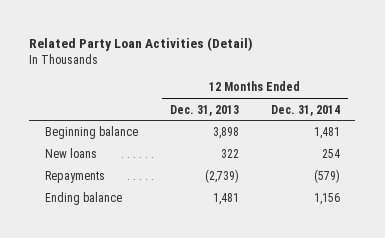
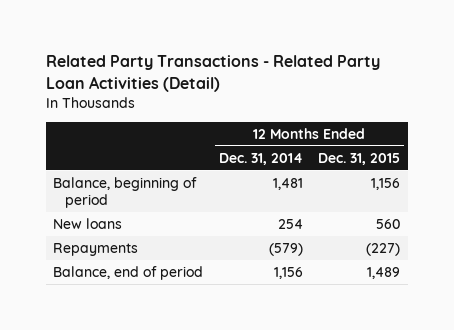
[29,36,254,51] Related Party Loan Activities (Detail) -> [45,55,380,93] Related Party Transactions - Related Party Loan Activities (Detail)
[169,104,239,116] Dec. 31, 2013 -> none
none -> [318,152,401,165] Dec. 31, 2015
[45,126,139,140] Beginning balance -> [53,176,198,209] Balance, beginning of period
[45,192,123,206] Ending balance -> [53,265,204,280] Balance, end of period

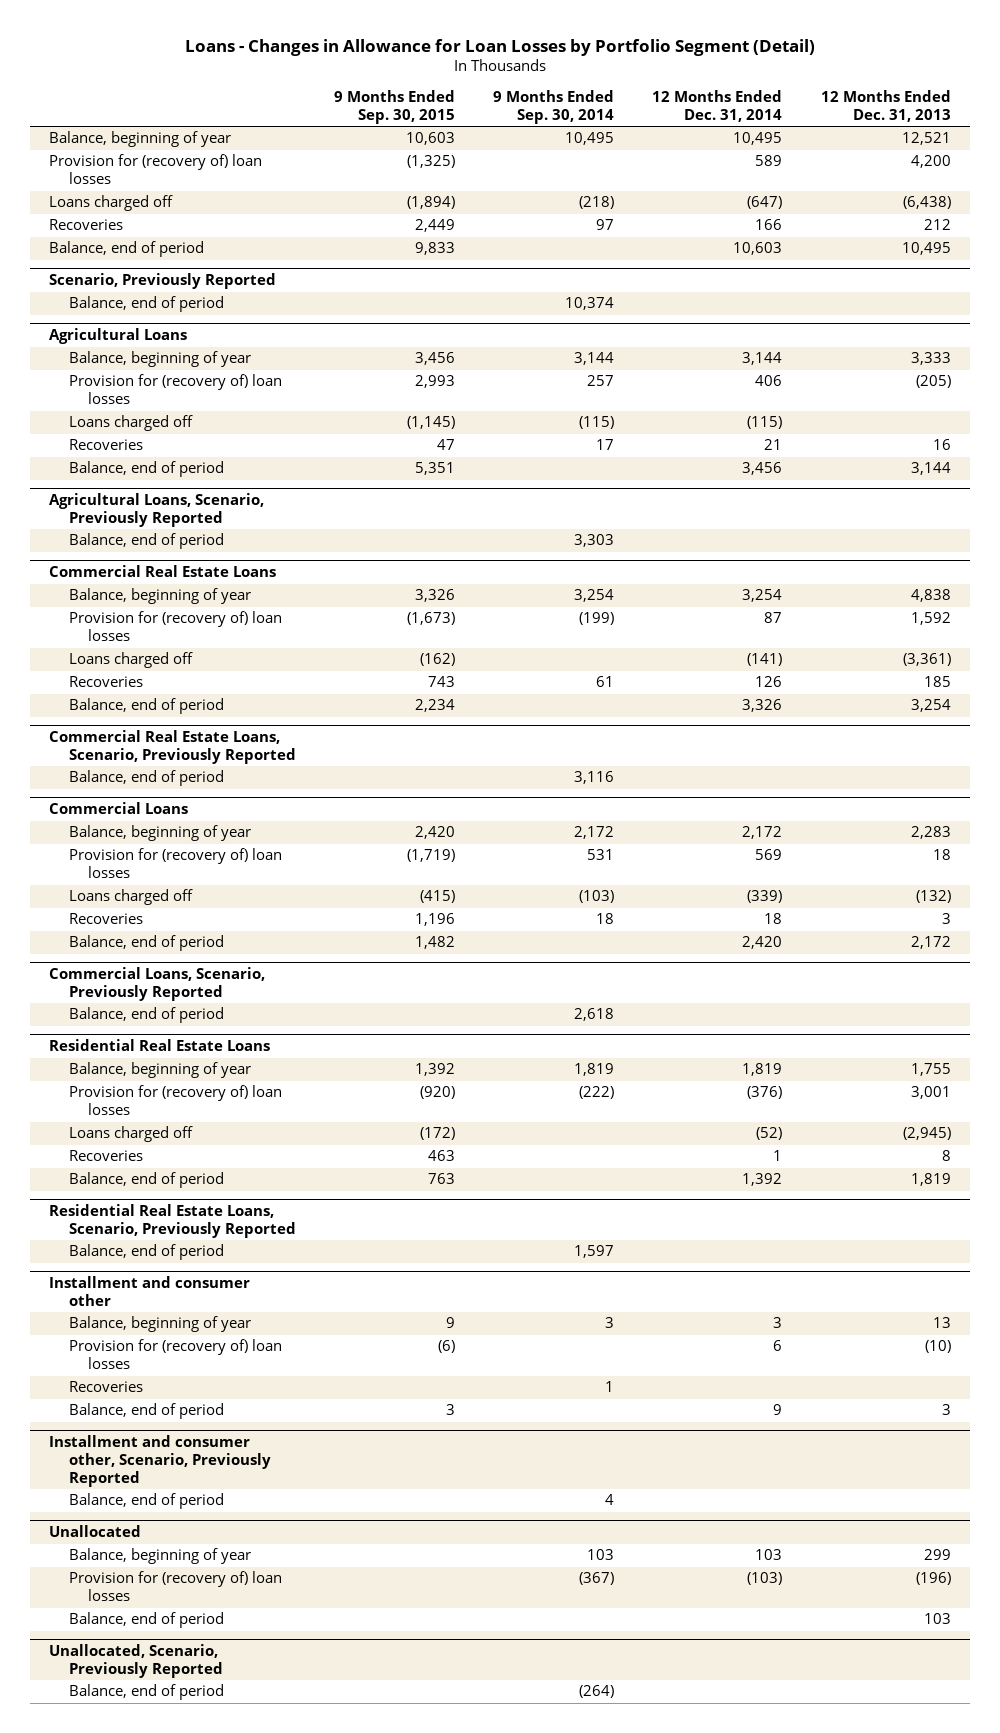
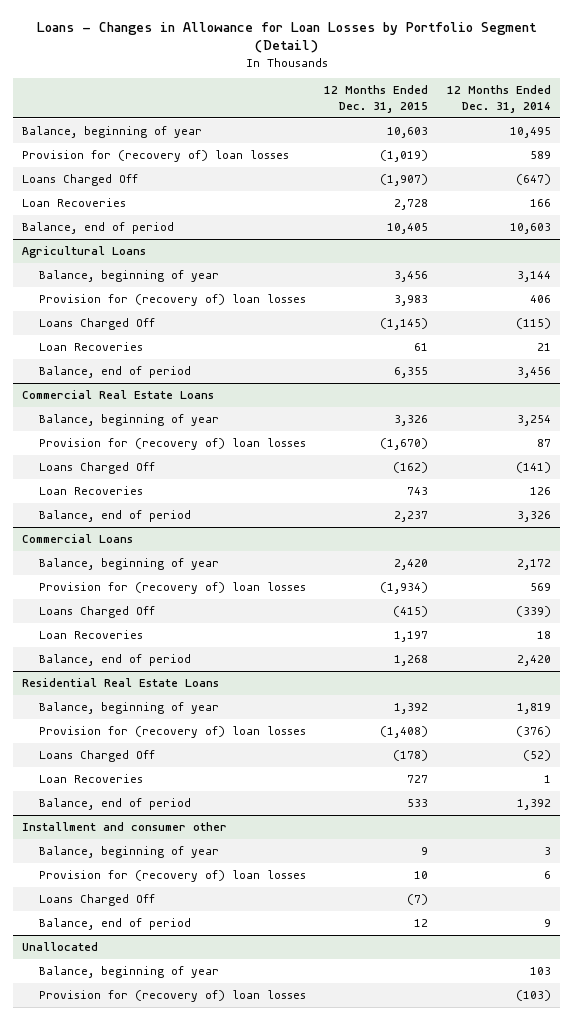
[333,90,455,124] 9 Months Ended Sep. 30, 2015 -> none
[493,90,615,124] 9 Months Ended Sep. 30, 2014 -> none
[820,90,951,122] 12 Months Ended Dec. 31, 2013 -> none
none -> [324,85,429,113] 12 Months Ended Dec. 31, 2015
[49,195,174,212] Loans charged off -> [22,174,139,187] Loans Charged Off
[49,219,124,231] Recoveries -> [22,198,127,208] Loan Recoveries
[49,273,277,290] Scenario, Previously Reported -> none
[68,296,224,313] Balance, end of period -> none
[68,415,193,432] Loans charged off -> [38,318,155,331] Loans Charged Off
[68,439,143,451] Recoveries -> [38,342,143,352] Loan Recoveries
[49,493,265,528] Agricultural Loans, Scenario, Previously Reported -> none
[68,533,224,550] Balance, end of period -> none
[68,652,193,669] Loans charged off -> [38,462,155,475] Loans Charged Off
[68,676,143,688] Recoveries -> [38,486,143,496] Loan Recoveries
[49,730,296,765] Commercial Real Estate Loans, Scenario, Previously Reported -> none
[68,770,224,787] Balance, end of period -> none
[68,889,193,906] Loans charged off -> [38,606,155,619] Loans Charged Off
[68,913,143,925] Recoveries -> [38,630,143,640] Loan Recoveries
[49,967,266,1002] Commercial Loans, Scenario, Previously Reported -> none
[68,1007,224,1024] Balance, end of period -> none
[68,1126,193,1143] Loans charged off -> [38,750,155,763] Loans Charged Off
[68,1150,143,1162] Recoveries -> [38,774,143,784] Loan Recoveries
[49,1204,296,1239] Residential Real Estate Loans, Scenario, Previously Reported -> none
[68,1244,224,1261] Balance, end of period -> none
[68,1381,143,1393] Recoveries -> none
none -> [38,894,155,907] Loans Charged Off
[49,1435,271,1488] Installment and consumer other, Scenario, Previously Reported -> none
[68,1493,224,1510] Balance, end of period -> none
[68,1612,224,1629] Balance, end of period -> none
[49,1644,223,1679] Unallocated, Scenario, Previously Reported -> none
[68,1684,224,1701] Balance, end of period -> none

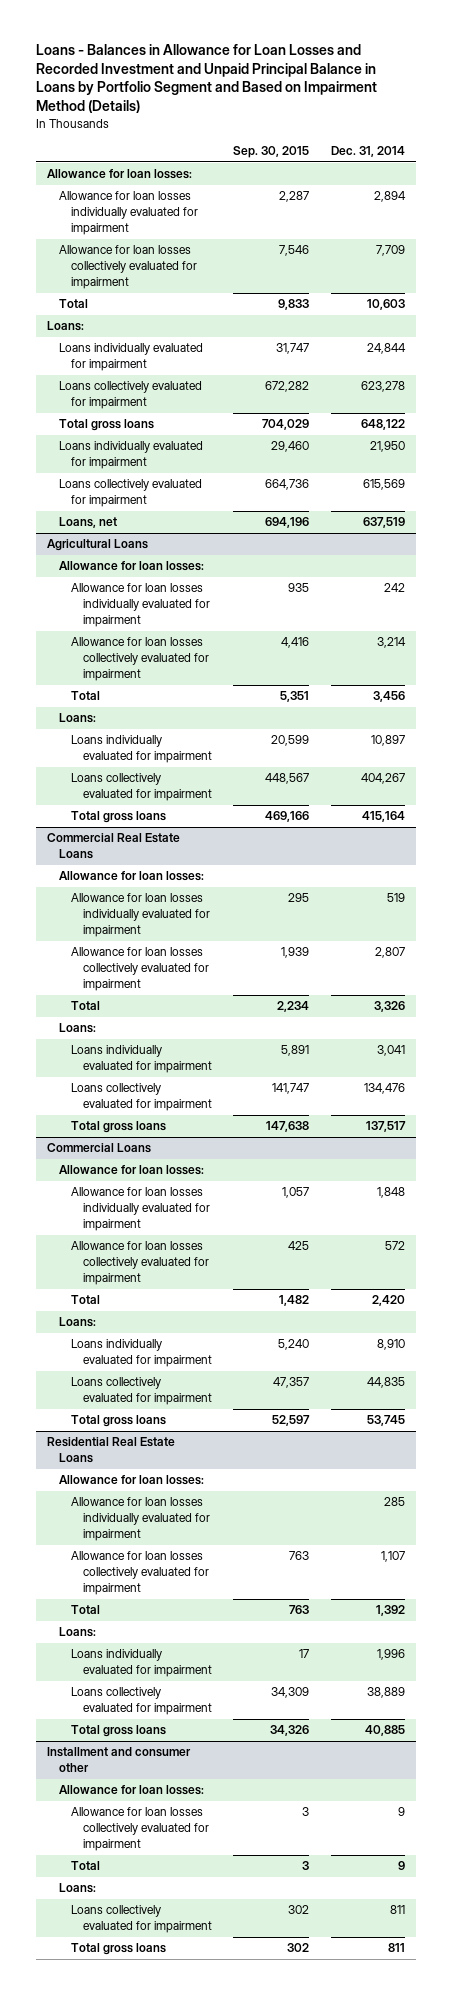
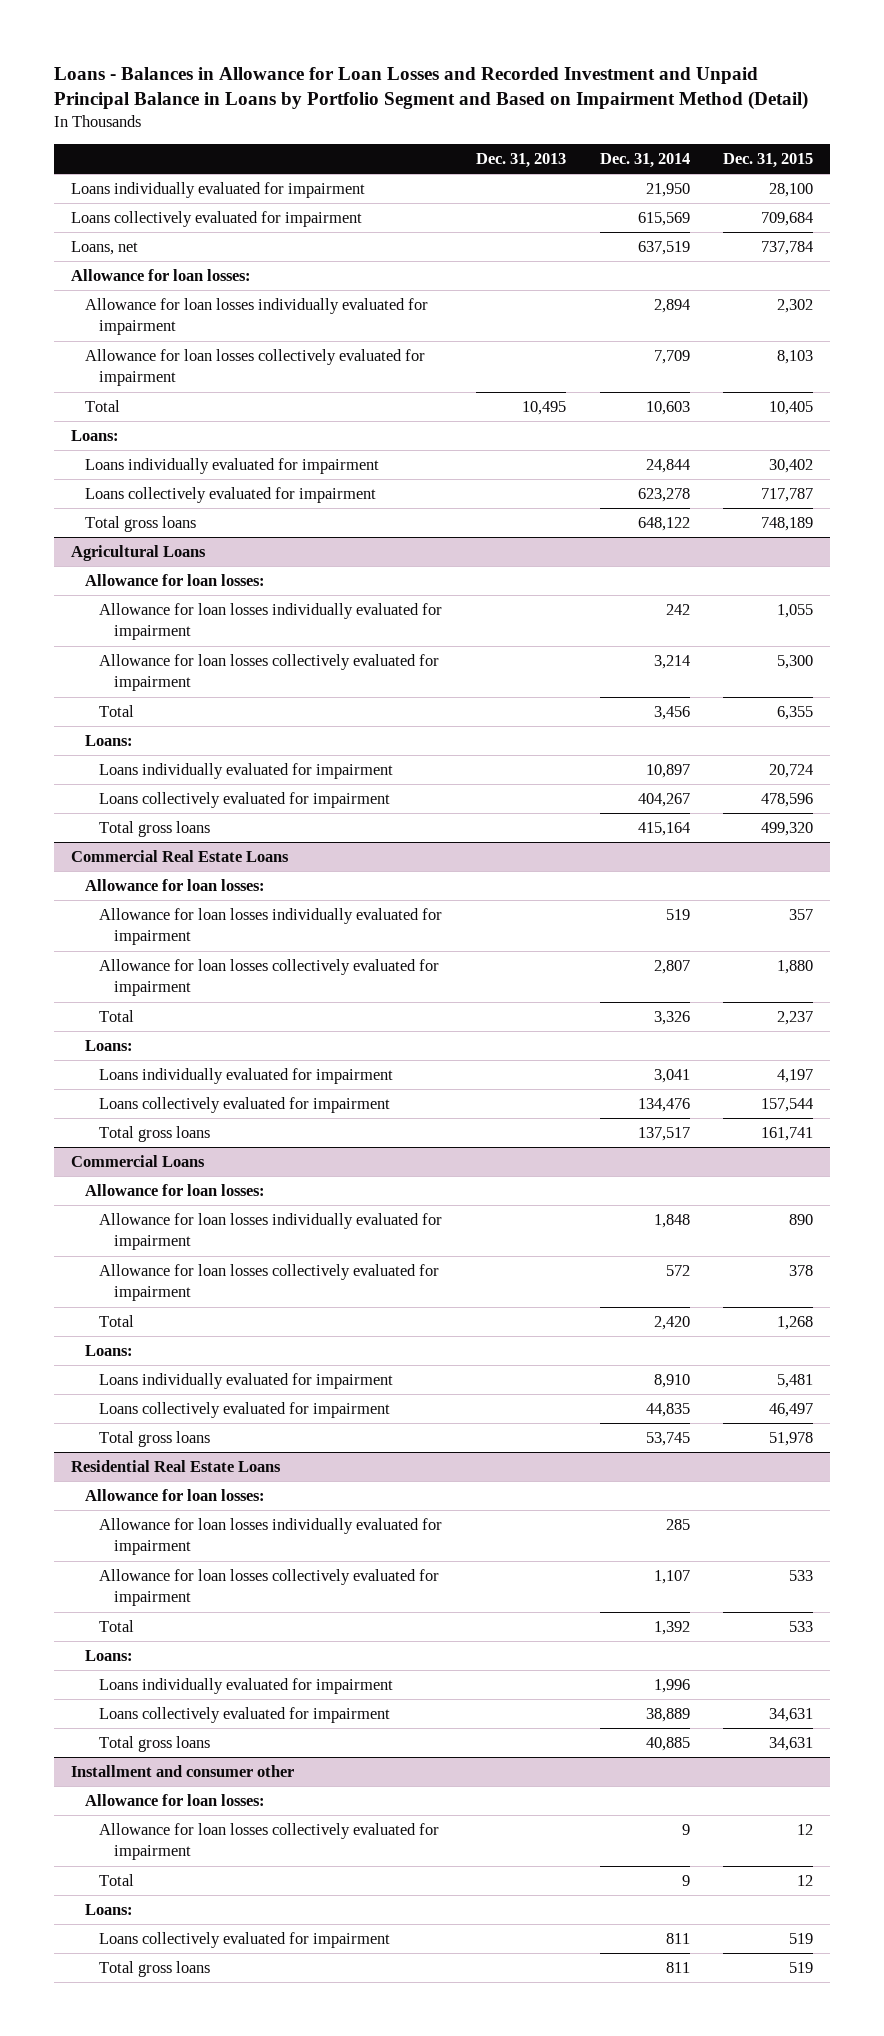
[35,43,377,114] Loans - Balances in Allowance for Loan Losses and Recorded Investment and Unpaid Principal Balance in Loans by Portfolio Segment and Based on Impairment Method (Details) -> [54,66,809,111] Loans - Balances in Allowance for Loan Losses and Recorded Investment and Unpaid Principal Balance in Loans by Portfolio Segment and Based on Impairment Method (Detail)
[233,146,310,159] Sep. 30, 2015 -> none
none -> [476,153,567,169] Dec. 31, 2013
none -> [723,153,814,169] Dec. 31, 2015
[58,441,203,470] Loans individually evaluated for impairment -> [71,182,366,199] Loans individually evaluated for impairment
[58,479,202,508] Loans collectively evaluated for impairment -> [71,211,363,228] Loans collectively evaluated for impairment
[58,517,117,529] Loans, net -> [71,241,139,256] Loans, net

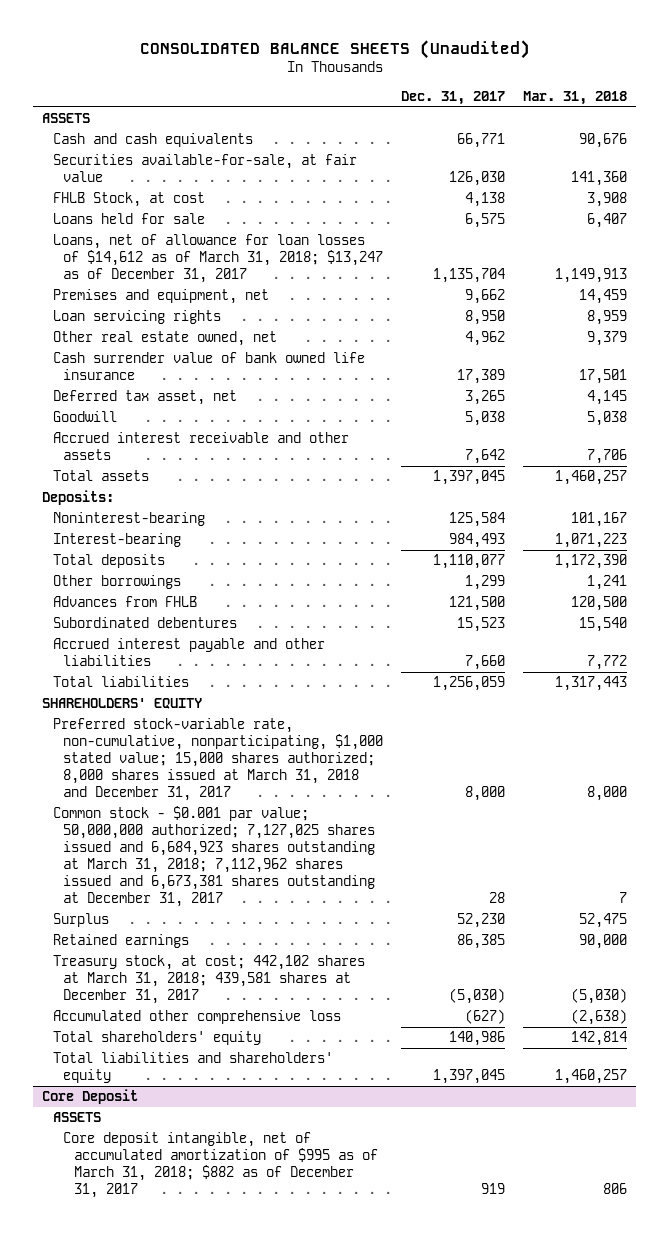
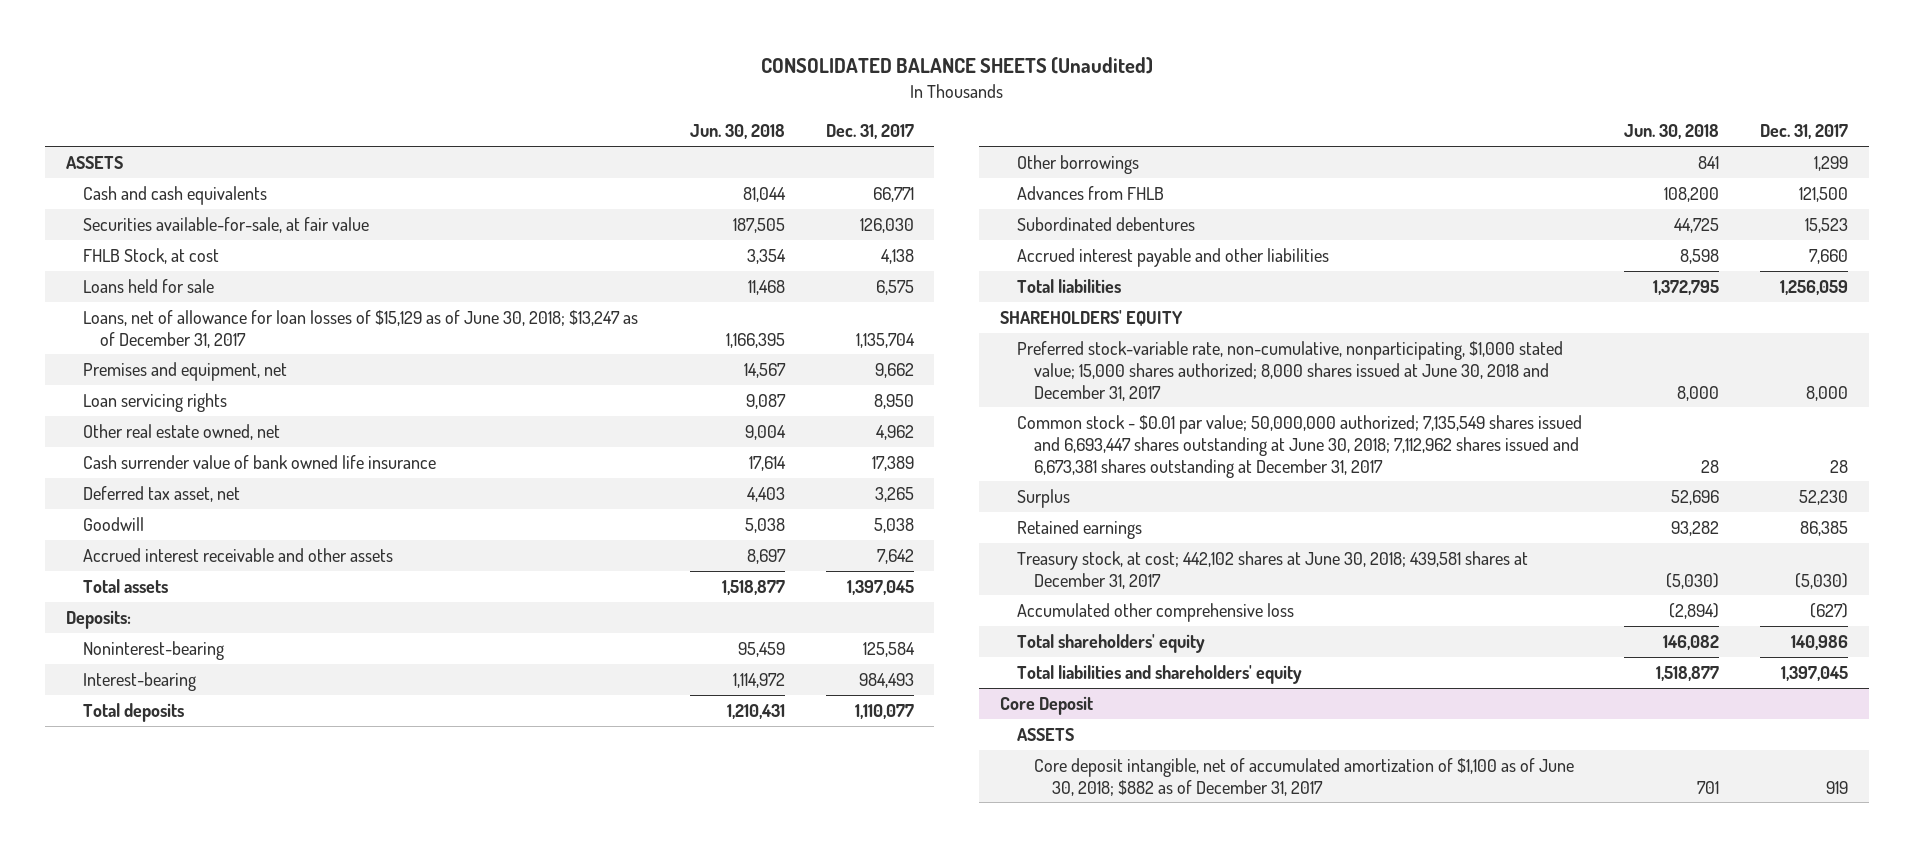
[523,91,628,106] Mar. 31, 2018 -> none
none -> [689,124,785,140] Jun. 30, 2018
[52,234,384,284] Loans, net of allowance for loan losses of $14,612 as of March 31, 2018; $13,247 as of December 31, 2017 -> [83,309,639,348] Loans, net of allowance for loan losses of $15,129 as of June 30, 2018; $13,247 as of December 31, 2017
[52,718,384,802] Preferred stock-variable rate, non-cumulative, nonparticipating, $1,000 stated value; 15,000 shares authorized; 8,000 shares issued at March 31, 2018 and December 31, 2017 -> [1017,340,1564,401] Preferred stock-variable rate, non-cumulative, nonparticipating, $1,000 stated value; 15,000 shares authorized; 8,000 shares issued at June 30, 2018 and December 31, 2017
[52,806,376,908] Common stock - $0.001 par value; 50,000,000 authorized; 7,127,025 shares issued and 6,684,923 shares outstanding at March 31, 2018; 7,112,962 shares issued and 6,673,381 shares outstanding at December 31, 2017 -> [1017,414,1583,478] Common stock - $0.01 par value; 50,000,000 authorized; 7,135,549 shares issued and 6,693,447 shares outstanding at June 30, 2018; 7,112,962 shares issued and 6,673,381 shares outstanding at December 31, 2017
[52,955,365,1005] Treasury stock, at cost; 442,102 shares at March 31, 2018; 439,581 shares at December 31, 2017 -> [1017,550,1529,589] Treasury stock, at cost; 442,102 shares at June 30, 2018; 439,581 shares at December 31, 2017
[63,1132,378,1199] Core deposit intangible, net of accumulated amortization of $995 as of March 31, 2018; $882 as of December 31, 2017 -> [1034,757,1575,796] Core deposit intangible, net of accumulated amortization of $1,100 as of June 30, 2018; $882 as of December 31, 2017

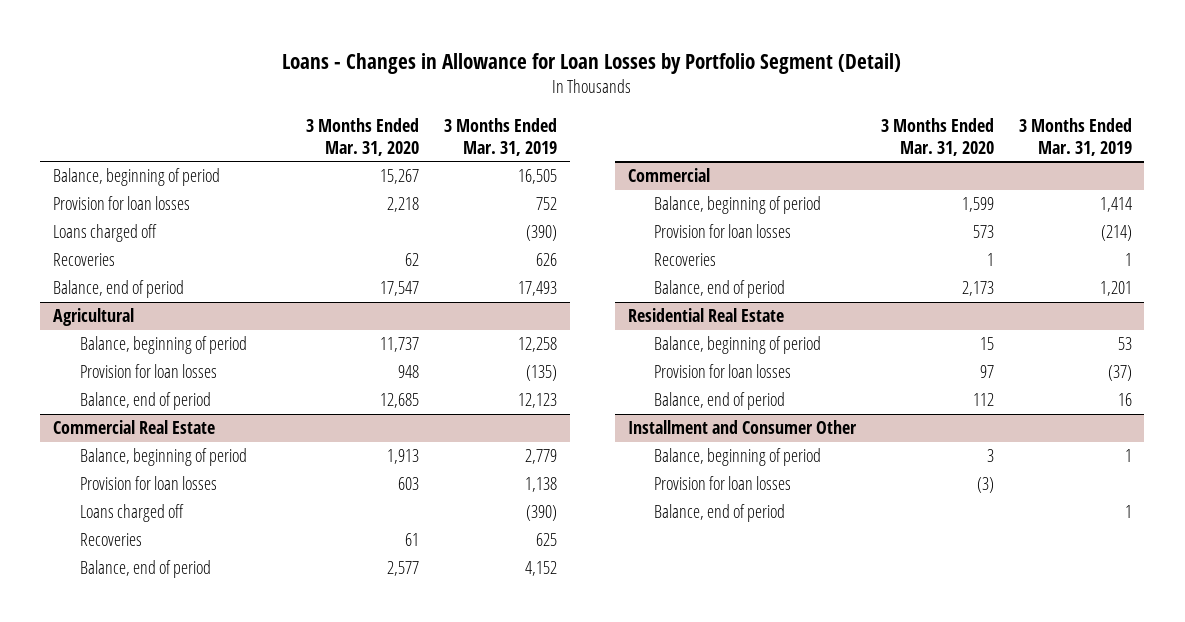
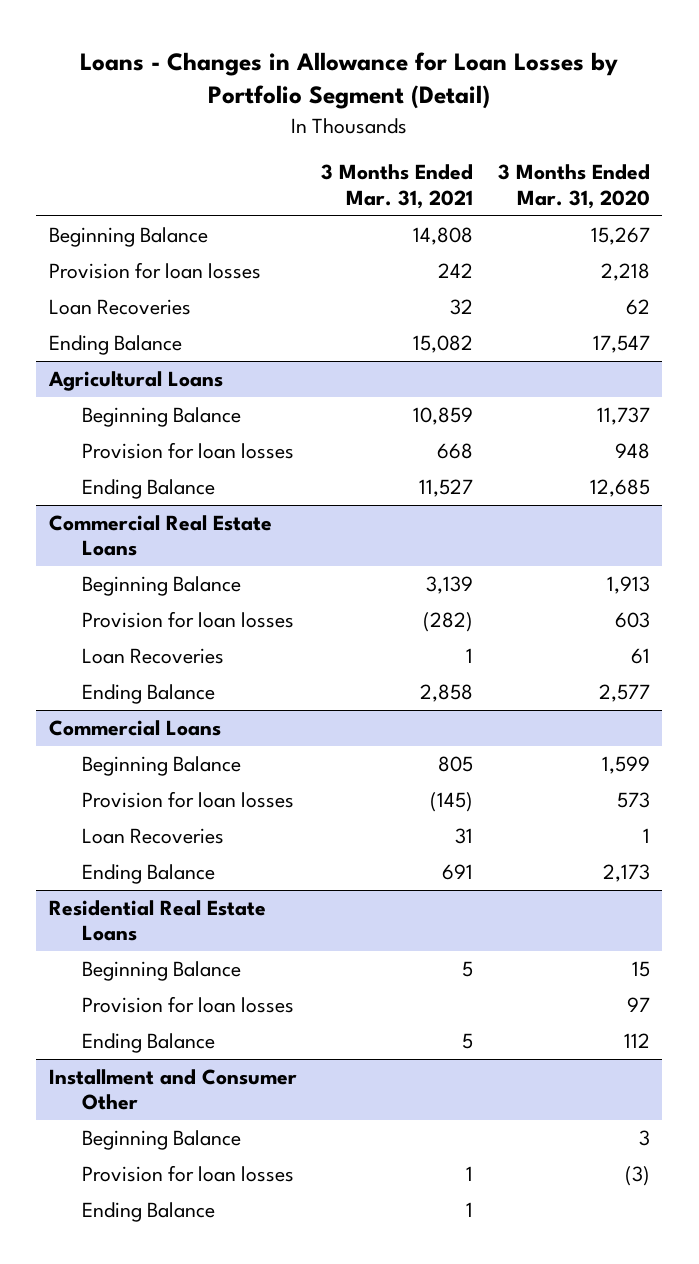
[444,117,558,156] 3 Months Ended Mar. 31, 2019 -> none
none -> [321,164,474,209] 3 Months Ended Mar. 31, 2021
[52,168,220,187] Balance, beginning of period -> [48,227,208,248] Beginning Balance
[52,224,157,243] Loans charged off -> none
[52,253,115,267] Recoveries -> [48,299,191,316] Loan Recoveries
[52,280,184,299] Balance, end of period -> [48,335,182,356] Ending Balance
[52,308,134,327] Agricultural -> [47,371,223,392] Agricultural Loans
[79,336,247,355] Balance, beginning of period -> [82,407,242,428] Beginning Balance
[79,392,211,411] Balance, end of period -> [82,479,216,500] Ending Balance
[52,420,215,435] Commercial Real Estate -> [48,515,272,557] Commercial Real Estate Loans
[79,448,247,467] Balance, beginning of period -> [82,576,242,597] Beginning Balance
[79,504,184,523] Loans charged off -> none
[79,533,142,547] Recoveries -> [82,648,225,665] Loan Recoveries
[79,560,211,579] Balance, end of period -> [82,684,216,705] Ending Balance
[627,168,710,183] Commercial -> [48,720,221,737] Commercial Loans
[654,196,822,215] Balance, beginning of period -> [82,756,242,777] Beginning Balance
[654,253,717,267] Recoveries -> [82,828,225,845] Loan Recoveries
[654,280,786,299] Balance, end of period -> [82,864,216,885] Ending Balance
[627,308,784,323] Residential Real Estate -> [48,900,266,942] Residential Real Estate Loans
[654,336,822,355] Balance, beginning of period -> [82,961,242,982] Beginning Balance
[654,392,786,411] Balance, end of period -> [82,1033,216,1054] Ending Balance
[654,448,822,467] Balance, beginning of period -> [82,1130,242,1151] Beginning Balance
[654,504,786,523] Balance, end of period -> [82,1202,216,1223] Ending Balance

